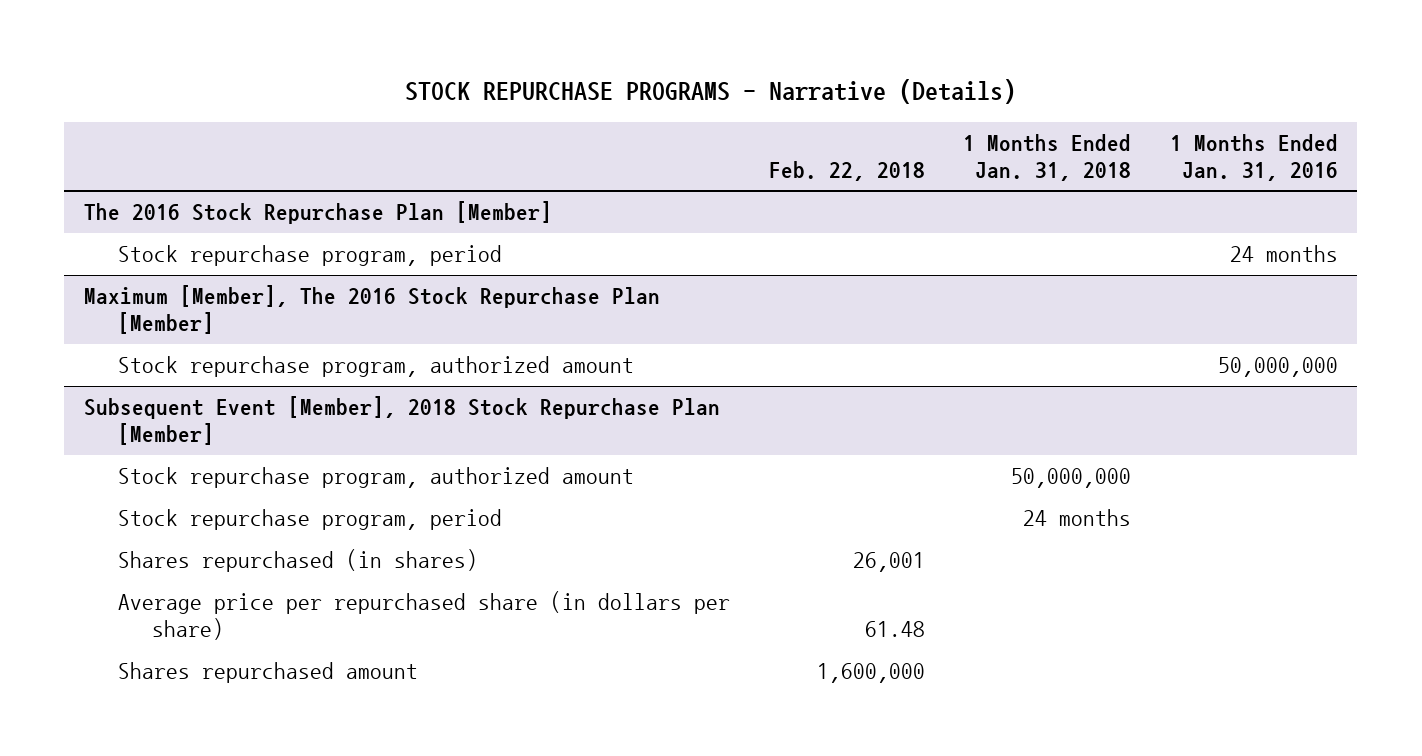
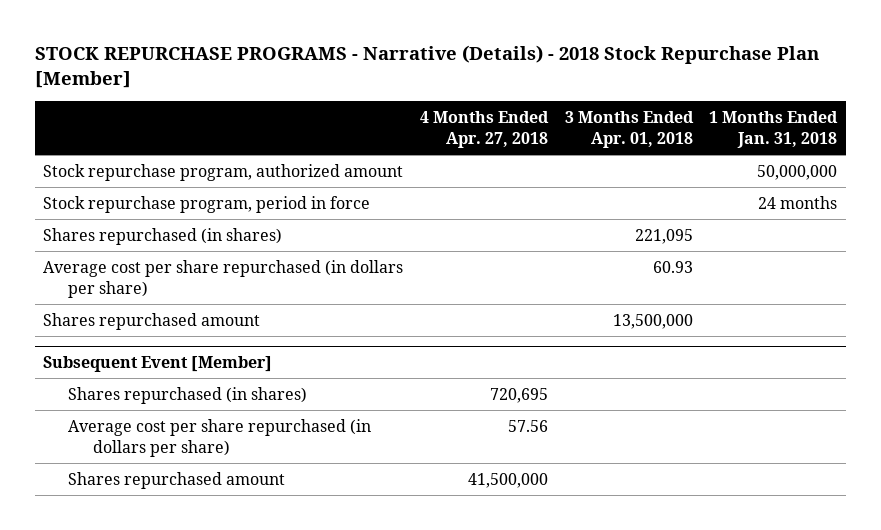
[404,79,1016,105] STOCK REPURCHASE PROGRAMS - Narrative (Details) -> [34,45,819,89] STOCK REPURCHASE PROGRAMS - Narrative (Details) - 2018 Stock Repurchase Plan [Member]
[768,160,925,181] Feb. 22, 2018 -> none
[1170,133,1339,181] 1 Months Ended Jan. 31, 2016 -> none
none -> [419,111,549,149] 4 Months Ended Apr. 27, 2018
none -> [564,111,694,149] 3 Months Ended Apr. 01, 2018
[83,201,552,225] The 2016 Stock Repurchase Plan [Member] -> none
[117,245,502,267] Stock repurchase program, period -> none
[83,285,660,334] Maximum [Member], The 2016 Stock Repurchase Plan [Member] -> none
[117,356,634,378] Stock repurchase program, authorized amount -> none
[117,467,634,489] Stock repurchase program, authorized amount -> none
[117,509,502,531] Stock repurchase program, period -> none
none -> [43,163,404,181] Stock repurchase program, authorized amount
none -> [43,195,371,213] Stock repurchase program, period in force
none -> [43,227,283,245] Shares repurchased (in shares)
none -> [43,259,404,298] Average cost per share repurchased (in dollars per share)
none -> [43,312,261,330] Shares repurchased amount
[83,396,720,445] Subsequent Event [Member], 2018 Stock Repurchase Plan [Member] -> [43,356,273,373] Subsequent Event [Member]
[117,591,730,640] Average price per repurchased share (in dollars per share) -> [68,418,372,457] Average cost per share repurchased (in dollars per share)

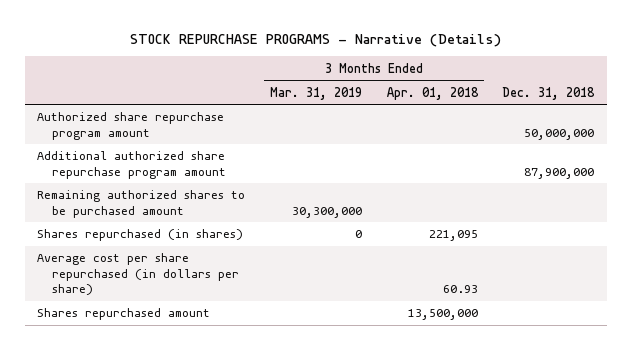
[34,45,819,89] STOCK REPURCHASE PROGRAMS - Narrative (Details) - 2018 Stock Repurchase Plan [Member] -> [129,34,501,48] STOCK REPURCHASE PROGRAMS - Narrative (Details)
[419,111,549,149] 4 Months Ended Apr. 27, 2018 -> none
[709,111,839,149] 1 Months Ended Jan. 31, 2018 -> none
none -> [270,86,363,100] Mar. 31, 2019
none -> [502,86,596,100] Dec. 31, 2018
[43,195,371,213] Stock repurchase program, period in force -> none
[43,163,404,181] Stock repurchase program, authorized amount -> [37,112,225,140] Authorized share repurchase program amount
none -> [37,151,227,179] Additional authorized share repurchase program amount
none -> [37,190,246,218] Remaining authorized shares to be purchased amount
[43,356,273,373] Subsequent Event [Member] -> none
[68,386,308,404] Shares repurchased (in shares) -> none
[68,418,372,457] Average cost per share repurchased (in dollars per share) -> none
[68,471,286,489] Shares repurchased amount -> none

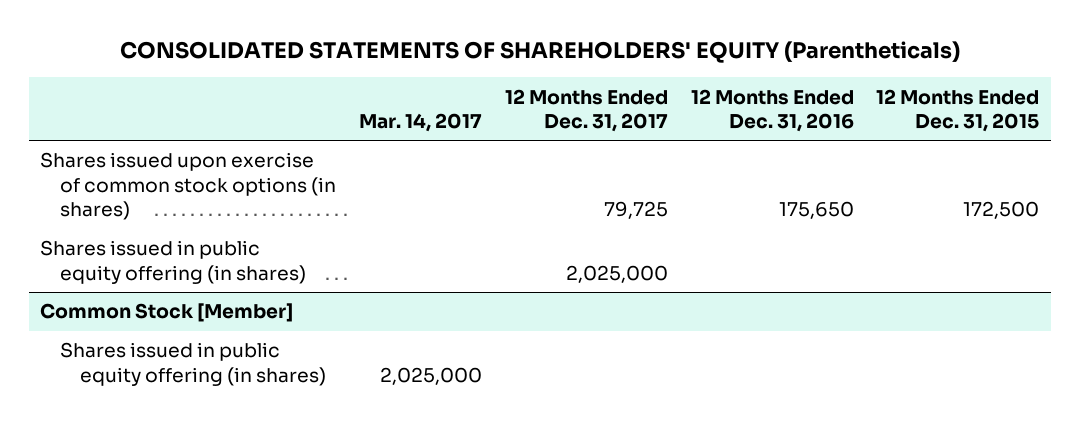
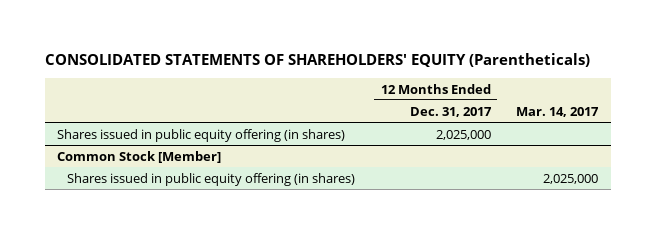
[690,88,854,132] 12 Months Ended Dec. 31, 2016 -> none
[876,88,1040,132] 12 Months Ended Dec. 31, 2015 -> none
[40,152,337,220] Shares issued upon exercise of common stock options (in shares) -> none

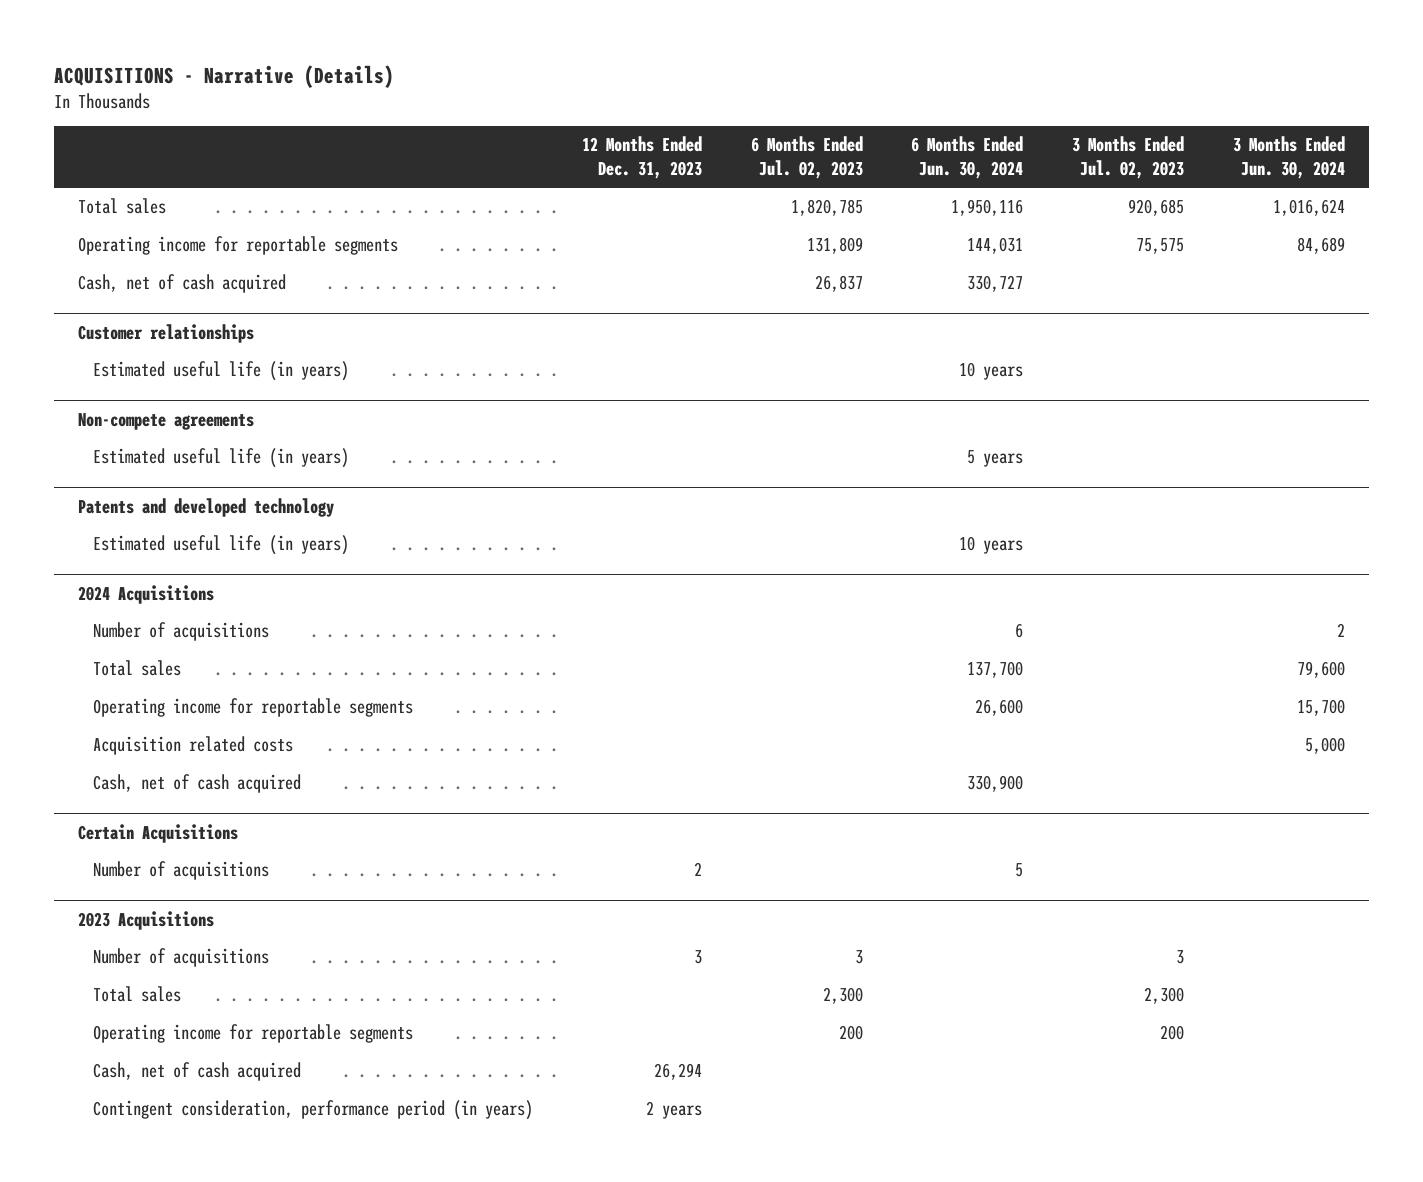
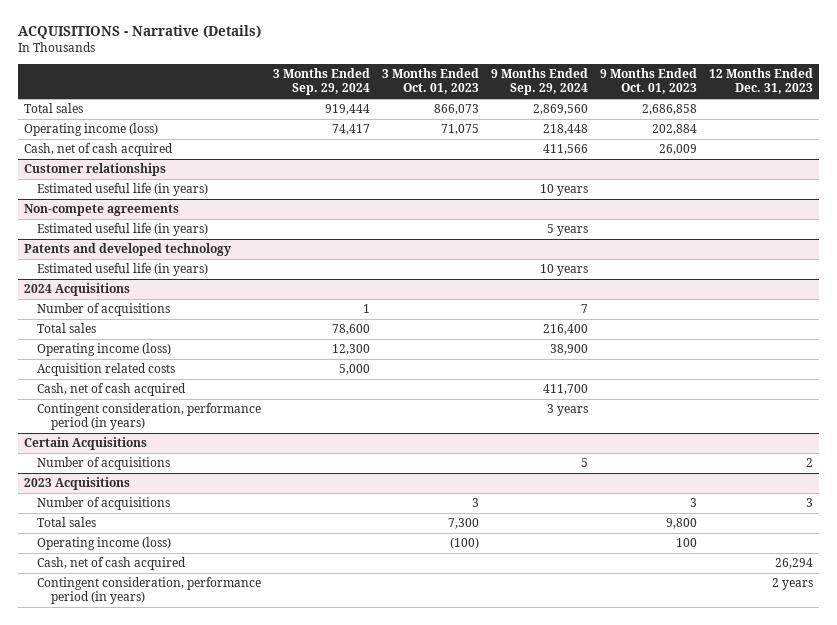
[750,136,863,179] 6 Months Ended Jul. 02, 2023 -> none
[911,136,1024,179] 6 Months Ended Jun. 30, 2024 -> none
[1072,136,1185,179] 3 Months Ended Jul. 02, 2023 -> none
[1232,136,1345,179] 3 Months Ended Jun. 30, 2024 -> none
none -> [273,68,371,96] 3 Months Ended Sep. 29, 2024
none -> [382,68,480,95] 3 Months Ended Oct. 01, 2023
none -> [491,68,589,96] 9 Months Ended Sep. 29, 2024
none -> [600,68,698,95] 9 Months Ended Oct. 01, 2023
[78,236,399,256] Operating income for reportable segments -> [23,123,158,137] Operating income (loss)
[93,698,414,718] Operating income for reportable segments -> [37,343,172,357] Operating income (loss)
none -> [37,403,262,431] Contingent consideration, performance period (in years)
[93,1024,414,1044] Operating income for reportable segments -> [37,537,172,551] Operating income (loss)

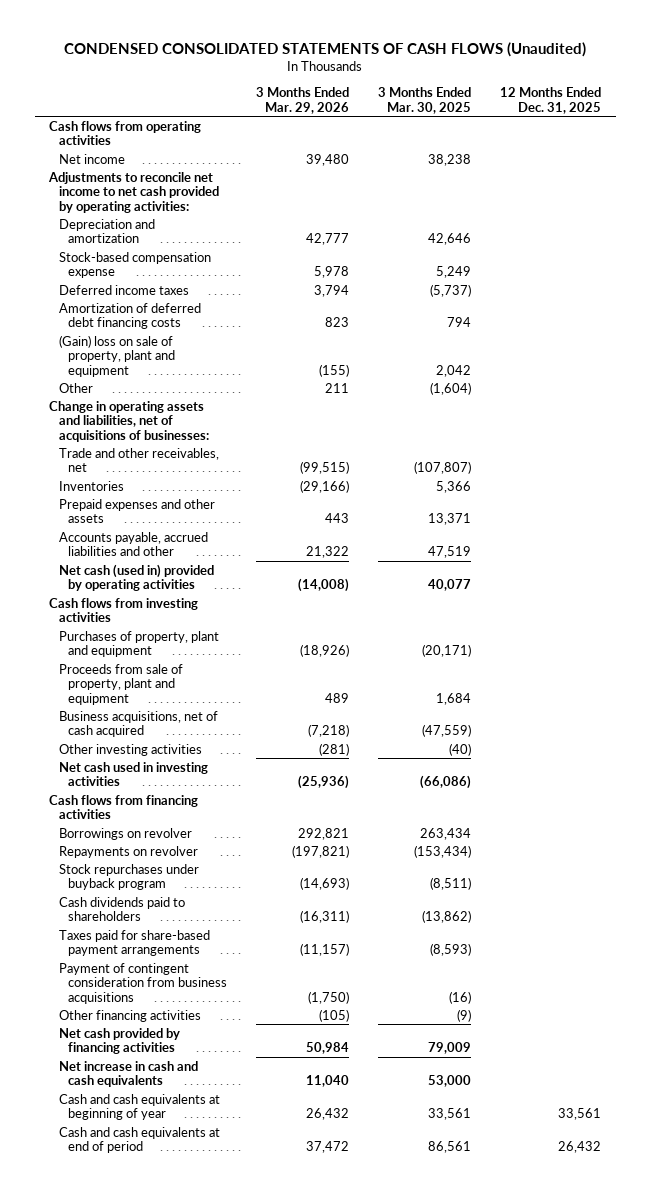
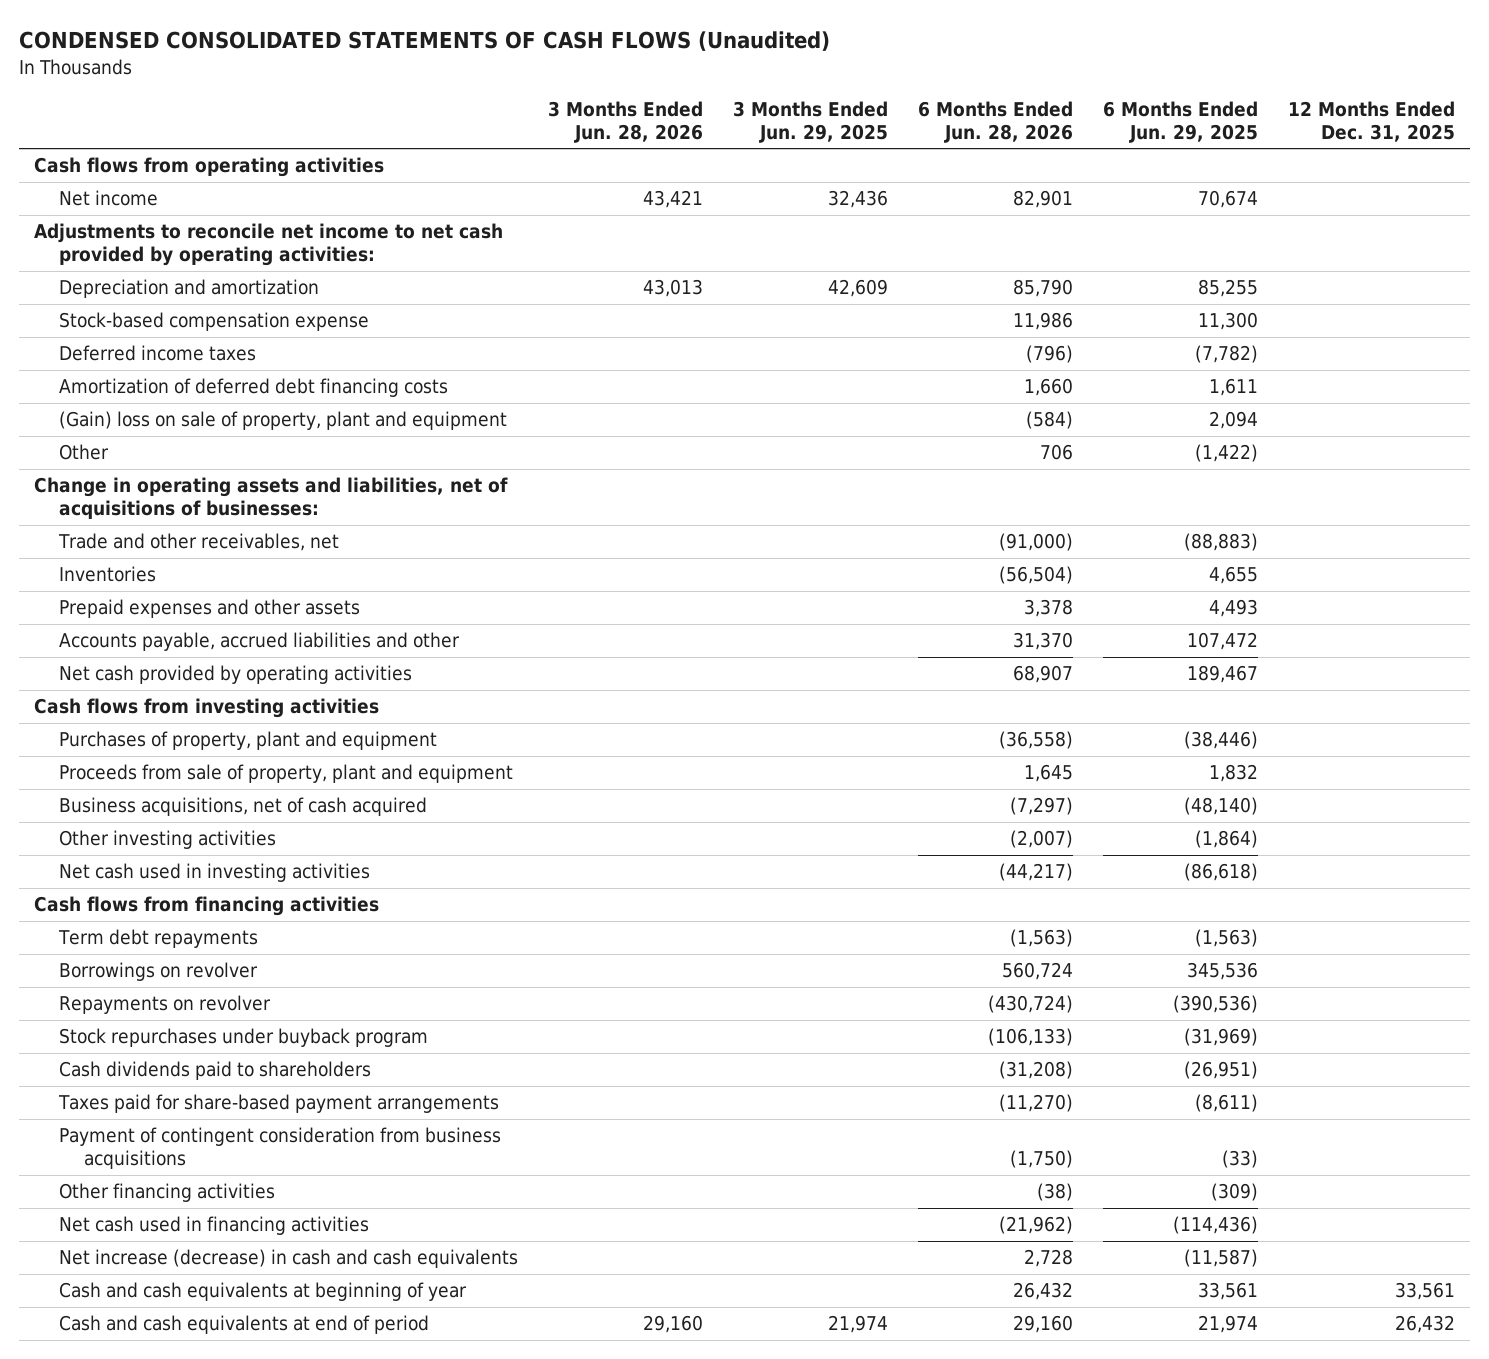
[255,87,349,114] 3 Months Ended Mar. 29, 2026 -> none
[377,87,471,114] 3 Months Ended Mar. 30, 2025 -> none
none -> [548,101,704,143] 3 Months Ended Jun. 28, 2026
none -> [733,101,889,143] 3 Months Ended Jun. 29, 2025
none -> [918,101,1074,143] 6 Months Ended Jun. 28, 2026
none -> [1103,101,1259,143] 6 Months Ended Jun. 29, 2025
[58,563,214,592] Net cash (used in) provided by operating activities -> [59,665,413,685] Net cash provided by operating activities
none -> [58,929,259,949] Term debt repayments
[58,1027,180,1055] Net cash provided by financing activities -> [59,1216,370,1236] Net cash used in financing activities
[58,1060,198,1088] Net increase in cash and cash equivalents -> [59,1249,519,1269] Net increase (decrease) in cash and cash equivalents

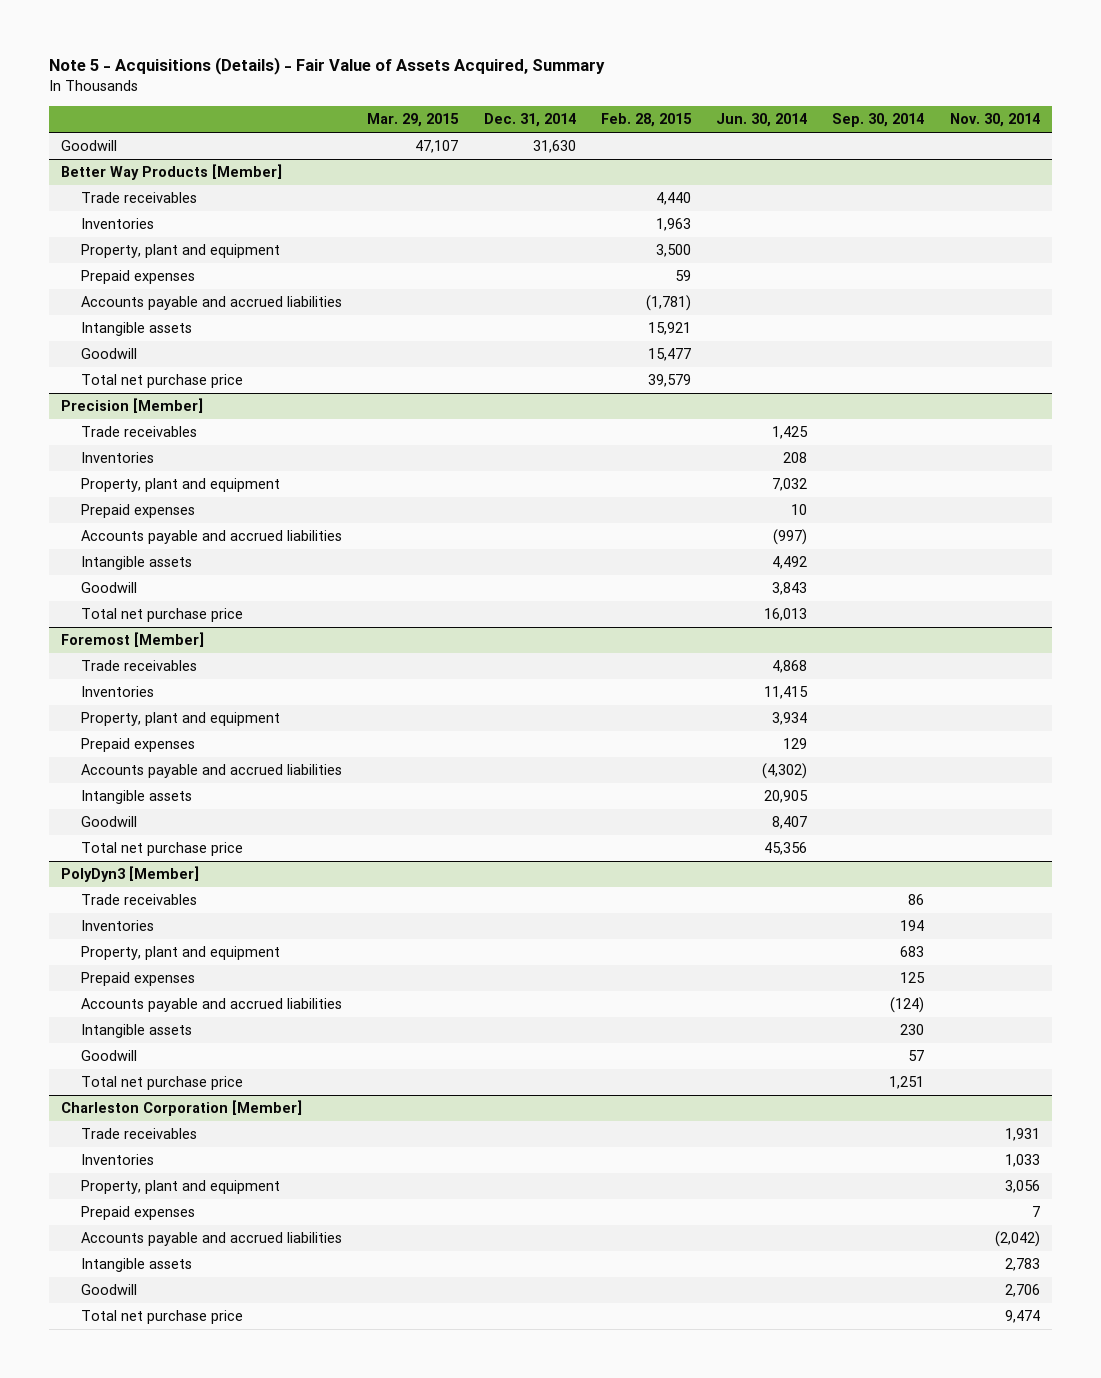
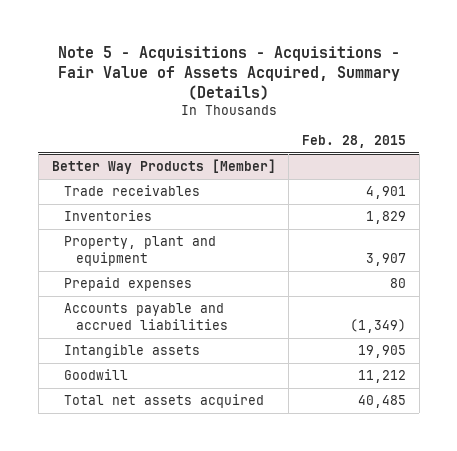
[48,57,605,76] Note 5 - Acquisitions (Details) - Fair Value of Assets Acquired, Summary -> [57,46,400,100] Note 5 - Acquisitions - Acquisitions - Fair Value of Assets Acquired, Summary (Details)
[367,113,460,128] Mar. 29, 2015 -> none
[483,113,576,128] Dec. 31, 2014 -> none
[716,113,808,128] Jun. 30, 2014 -> none
[832,113,925,128] Sep. 30, 2014 -> none
[949,113,1040,128] Nov. 30, 2014 -> none
[61,140,118,152] Goodwill -> none
[61,398,204,414] Precision [Member] -> none
[80,426,197,438] Trade receivables -> none
[80,452,154,464] Inventories -> none
[80,478,280,493] Property, plant and equipment -> none
[80,504,195,519] Prepaid expenses -> none
[80,530,342,545] Accounts payable and accrued liabilities -> none
[80,556,192,571] Intangible assets -> none
[80,582,137,594] Goodwill -> none
[80,608,243,623] Total net purchase price -> none
[61,632,205,648] Foremost [Member] -> none
[80,660,197,672] Trade receivables -> none
[80,686,154,698] Inventories -> none
[80,712,280,727] Property, plant and equipment -> none
[80,738,195,753] Prepaid expenses -> none
[80,764,342,779] Accounts payable and accrued liabilities -> none
[80,790,192,805] Intangible assets -> none
[80,816,137,828] Goodwill -> none
[80,842,243,857] Total net purchase price -> none
[61,866,200,883] PolyDyn3 [Member] -> none
[80,894,197,906] Trade receivables -> none
[80,920,154,932] Inventories -> none
[80,946,280,961] Property, plant and equipment -> none
[80,972,195,987] Prepaid expenses -> none
[80,998,342,1013] Accounts payable and accrued liabilities -> none
[80,1024,192,1039] Intangible assets -> none
[80,1050,137,1062] Goodwill -> none
[80,1076,243,1091] Total net purchase price -> none
[61,1100,303,1117] Charleston Corporation [Member] -> none
[80,1128,197,1140] Trade receivables -> none
[80,1154,154,1166] Inventories -> none
[80,1180,280,1195] Property, plant and equipment -> none
[80,1206,195,1221] Prepaid expenses -> none
[80,1232,342,1247] Accounts payable and accrued liabilities -> none
[80,1258,192,1273] Intangible assets -> none
[80,1284,137,1296] Goodwill -> none
[80,1310,243,1325] Total net purchase price -> none
[655,192,691,206] 4,440 -> [365,186,406,200] 4,901
[655,218,691,232] 1,963 -> [365,211,406,225] 1,829
[655,244,691,258] 3,500 -> [365,252,406,266] 3,907
[674,270,691,282] 59 -> [389,278,406,289] 80
[645,295,691,312] (1,781) -> [349,318,406,333] (1,349)
[647,322,691,336] 15,921 -> [357,345,406,359] 19,905
[647,348,691,362] 15,477 -> [357,370,406,384] 11,212
[80,374,243,389] Total net purchase price -> [63,394,264,409] Total net assets acquired
[647,374,691,388] 39,579 -> [357,395,406,409] 40,485

